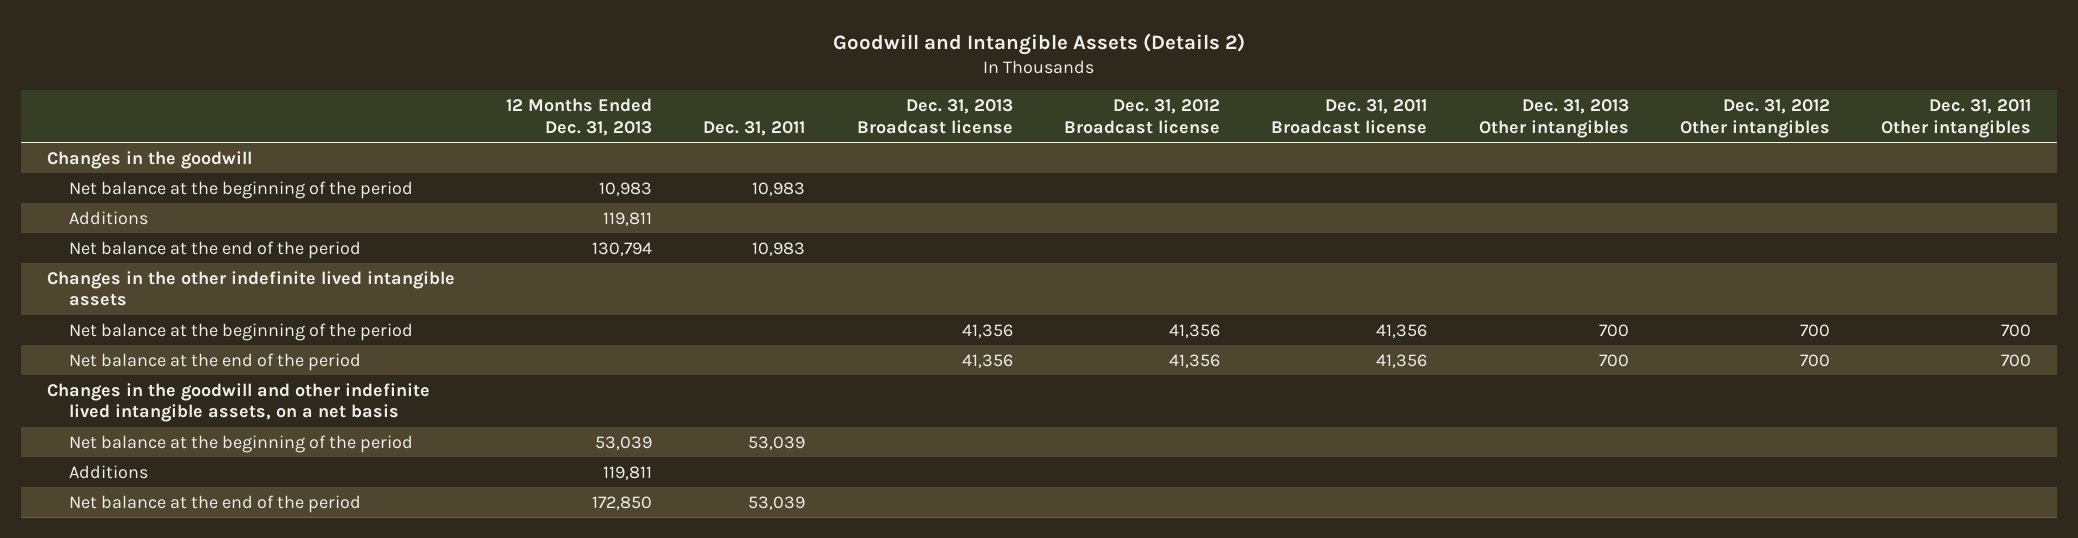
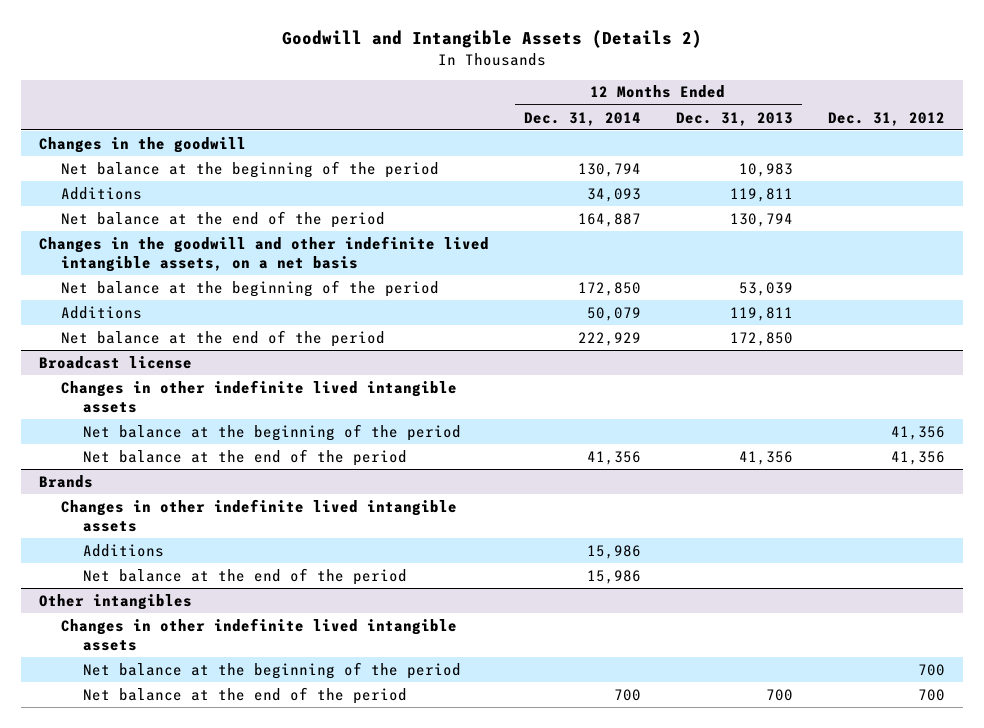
[703,120,806,136] Dec. 31, 2011 -> none
[856,99,1013,134] Dec. 31, 2013 Broadcast license -> none
[1064,99,1221,134] Dec. 31, 2012 Broadcast license -> none
[1271,99,1428,134] Dec. 31, 2011 Broadcast license -> none
[1478,99,1629,138] Dec. 31, 2013 Other intangibles -> none
[1680,99,1831,138] Dec. 31, 2012 Other intangibles -> none
[1881,99,2032,138] Dec. 31, 2011 Other intangibles -> none
none -> [523,111,641,126] Dec. 31, 2014
none -> [828,111,946,126] Dec. 31, 2012
[46,270,455,307] Changes in the other indefinite lived intangible assets -> none
[69,322,414,341] Net balance at the beginning of the period -> none
[69,352,362,371] Net balance at the end of the period -> none
none -> [38,355,192,369] Broadcast license
none -> [60,379,457,413] Changes in other indefinite lived intangible assets
none -> [82,423,461,441] Net balance at the beginning of the period
none -> [82,448,407,466] Net balance at the end of the period
none -> [38,474,93,488] Brands
none -> [60,498,457,532] Changes in other indefinite lived intangible assets
none -> [82,543,164,557] Additions
none -> [82,567,407,585] Net balance at the end of the period
none -> [38,593,192,610] Other intangibles
none -> [60,617,457,651] Changes in other indefinite lived intangible assets
none -> [82,661,461,679] Net balance at the beginning of the period
none -> [82,686,407,704] Net balance at the end of the period

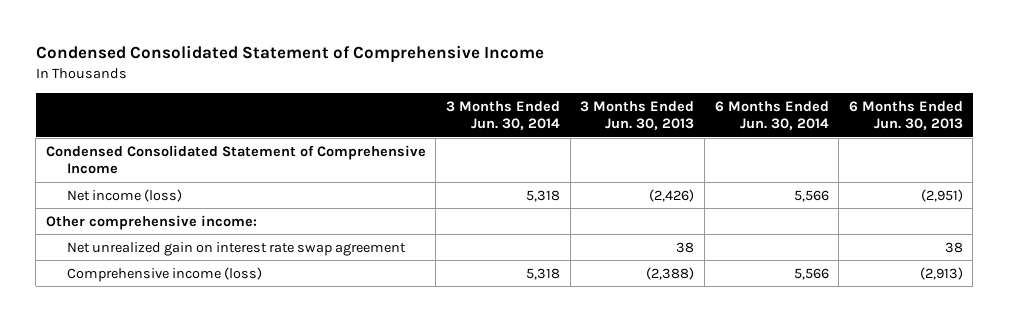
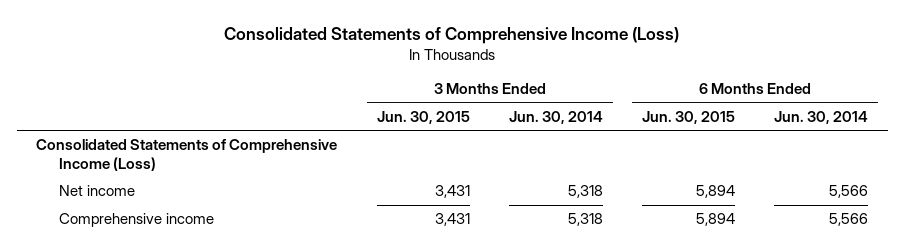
[35,45,544,64] Condensed Consolidated Statement of Comprehensive Income -> [224,26,680,44] Consolidated Statements of Comprehensive Income (Loss)
[580,100,695,131] 3 Months Ended Jun. 30, 2013 -> none
[848,100,963,131] 6 Months Ended Jun. 30, 2013 -> none
none -> [376,110,470,124] Jun. 30, 2015
none -> [642,110,736,124] Jun. 30, 2015
[45,214,257,230] Other comprehensive income: -> none
[66,241,406,256] Net unrealized gain on interest rate swap agreement -> none
[45,144,426,175] Condensed Consolidated Statement of Comprehensive Income -> [36,139,338,171] Consolidated Statements of Comprehensive Income (Loss)
[66,188,182,202] Net income (loss) -> [58,185,135,197] Net income
[66,266,262,282] Comprehensive income (loss) -> [58,213,214,228] Comprehensive income

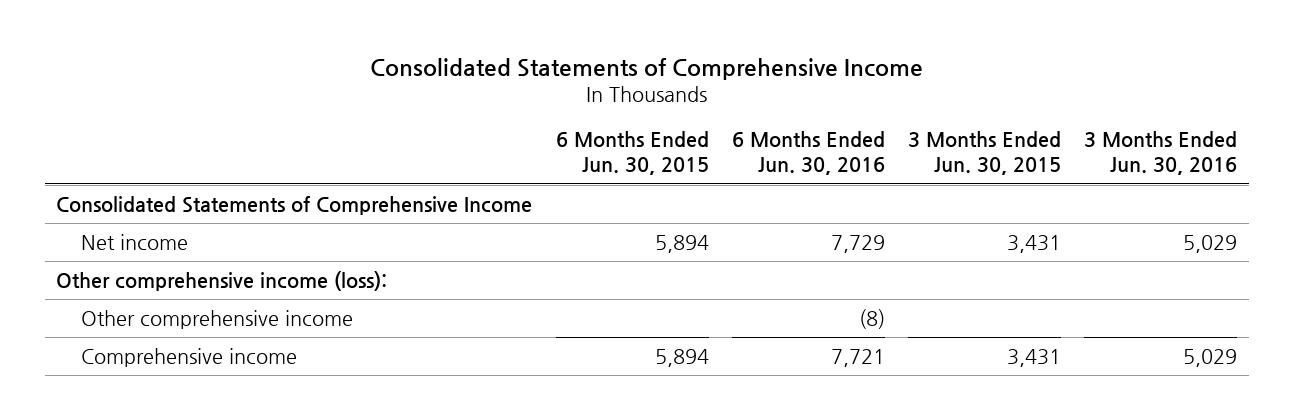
[224,26,680,44] Consolidated Statements of Comprehensive Income (Loss) -> [369,57,923,80] Consolidated Statements of Comprehensive Income
[508,110,603,124] Jun. 30, 2014 -> none
[774,110,869,124] Jun. 30, 2014 -> none
none -> [731,131,885,176] 6 Months Ended Jun. 30, 2016
none -> [1084,131,1238,176] 3 Months Ended Jun. 30, 2016
[36,139,338,171] Consolidated Statements of Comprehensive Income (Loss) -> [56,195,533,215] Consolidated Statements of Comprehensive Income
none -> [56,270,388,291] Other comprehensive income (loss):
none -> [80,309,353,329] Other comprehensive income

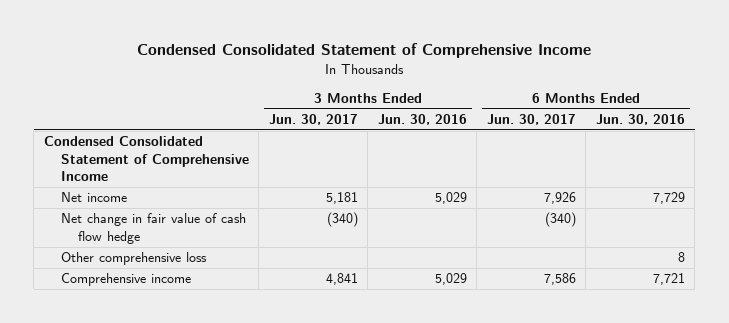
[369,57,923,80] Consolidated Statements of Comprehensive Income -> [137,43,592,59] Condensed Consolidated Statement of Comprehensive Income
[555,131,709,176] 6 Months Ended Jun. 30, 2015 -> none
[908,131,1062,176] 3 Months Ended Jun. 30, 2015 -> none
none -> [268,114,358,126] Jun. 30, 2017
none -> [486,114,576,126] Jun. 30, 2017
[56,195,533,215] Consolidated Statements of Comprehensive Income -> [43,136,249,182] Condensed Consolidated Statement of Comprehensive Income
[56,270,388,291] Other comprehensive income (loss): -> none
none -> [60,213,246,244] Net change in fair value of cash flow hedge
[80,309,353,329] Other comprehensive income -> [60,252,207,266] Other comprehensive loss
[858,308,885,329] (8) -> [677,252,685,263] 8

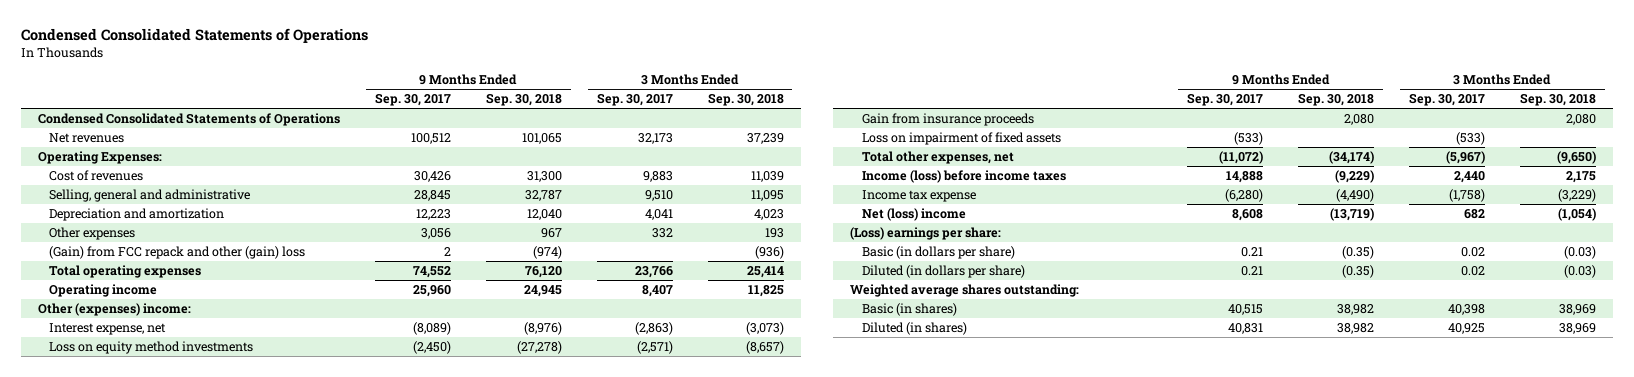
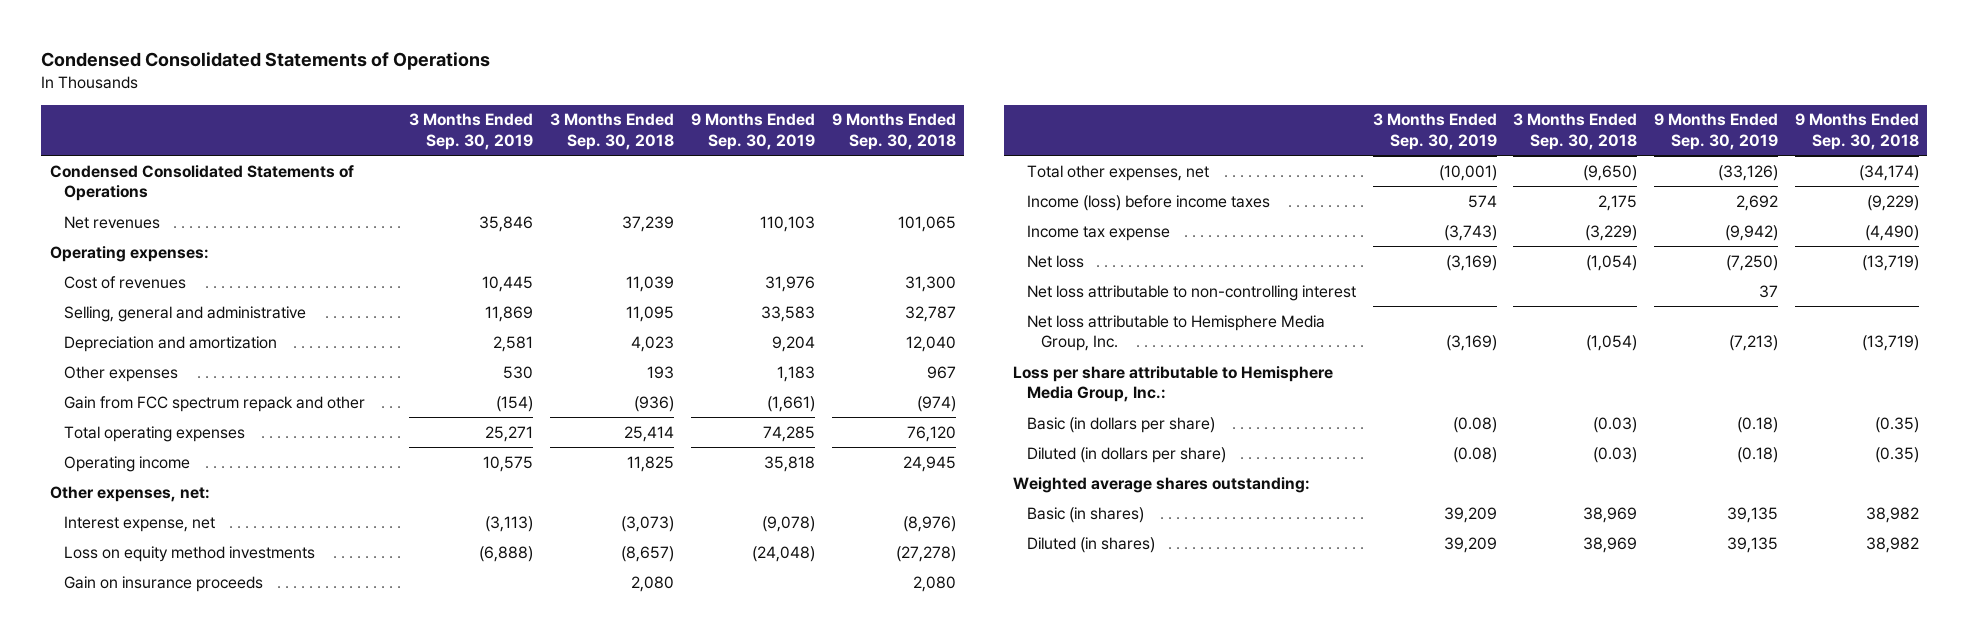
[374,93,451,107] Sep. 30, 2017 -> none
[596,93,673,107] Sep. 30, 2017 -> none
none -> [409,113,534,150] 3 Months Ended Sep. 30, 2019
none -> [690,113,815,150] 9 Months Ended Sep. 30, 2019
[38,151,163,165] Operating Expenses: -> [49,245,209,262] Operating expenses:
[49,246,306,260] (Gain) from FCC repack and other (gain) loss -> [63,395,365,412] Gain from FCC spectrum repack and other
[38,303,192,317] Other (expenses) income: -> [49,485,210,502] Other expenses, net:
[861,132,1061,146] Loss on impairment of fixed assets -> none
[861,113,1034,127] Gain from insurance proceeds -> [63,575,263,592] Gain on insurance proceeds
none -> [1026,254,1084,268] Net loss
none -> [1026,284,1356,301] Net loss attributable to non-controlling interest
[861,208,966,222] Net (loss) income -> [1026,314,1325,352] Net loss attributable to Hemisphere Media Group, Inc.
[850,227,1002,241] (Loss) earnings per share: -> [1012,365,1333,403] Loss per share attributable to Hemisphere Media Group, Inc.:

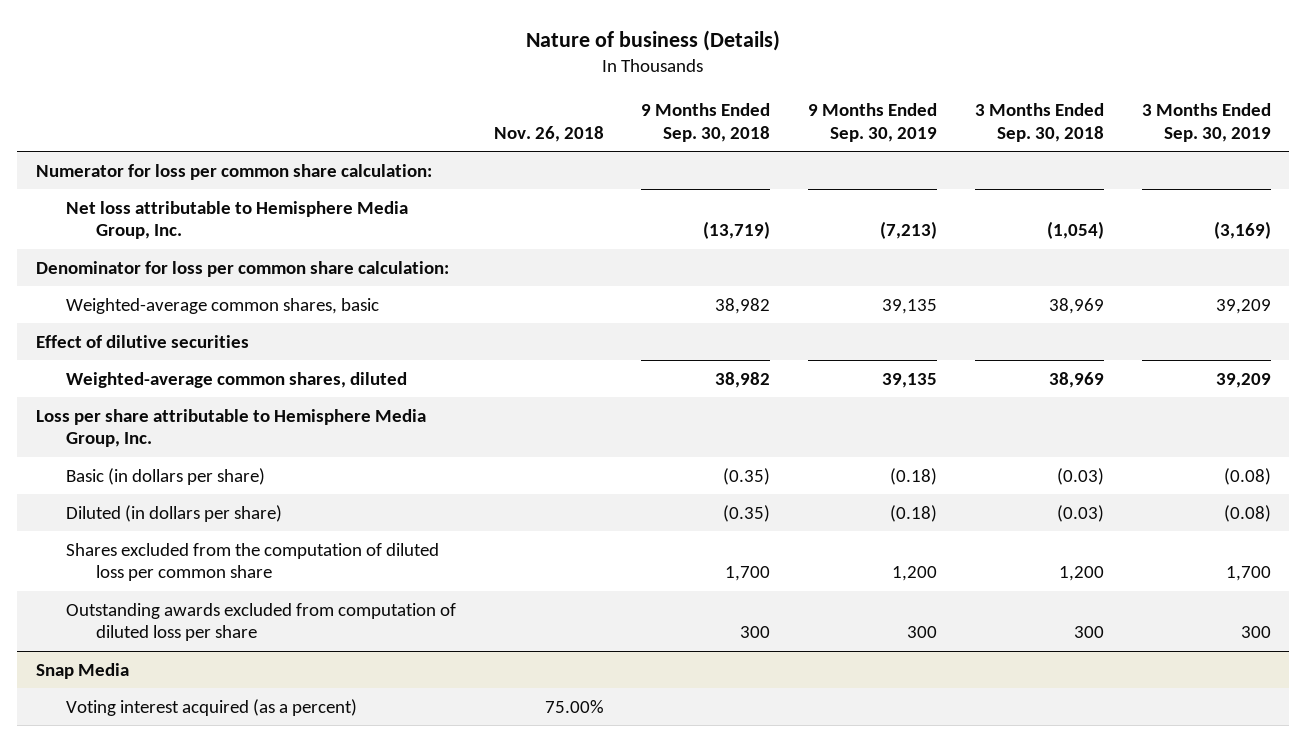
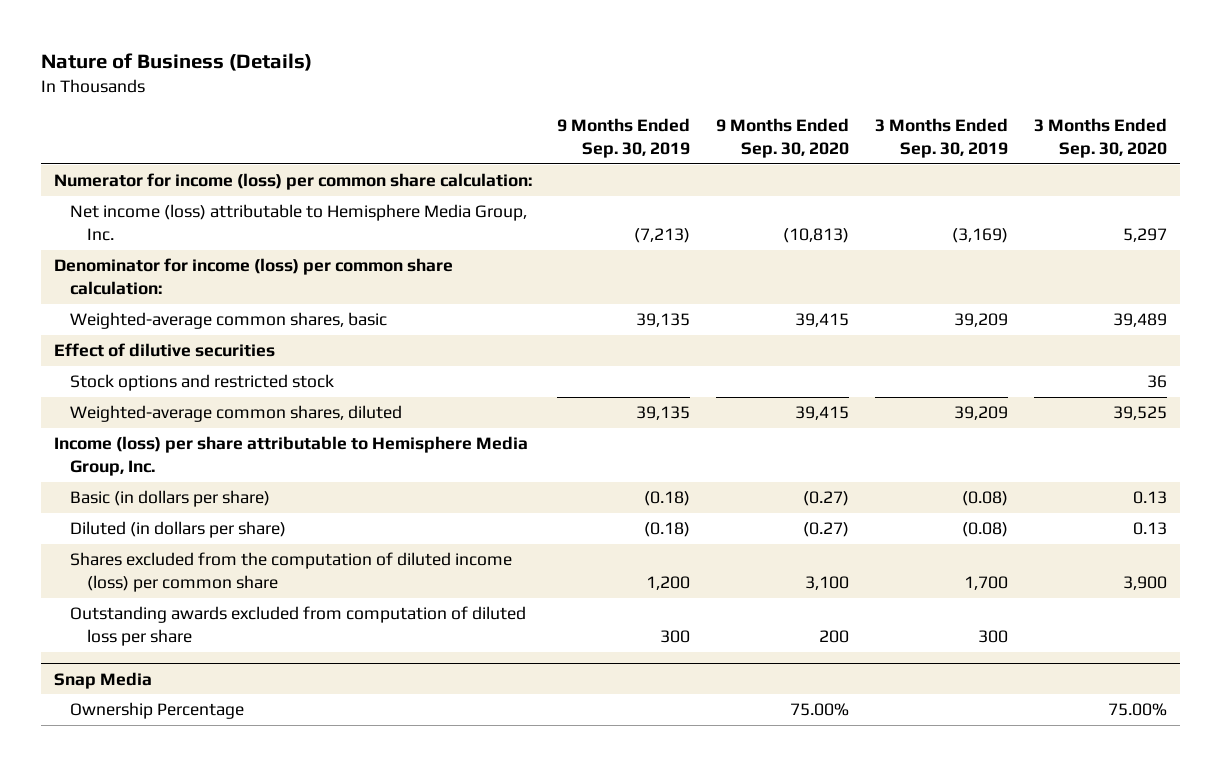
[526,29,781,51] Nature of business (Details) -> [40,53,312,72] Nature of Business (Details)
[493,125,604,142] Nov. 26, 2018 -> none
[641,103,771,142] 9 Months Ended Sep. 30, 2018 -> none
[974,103,1104,142] 3 Months Ended Sep. 30, 2018 -> none
none -> [716,118,850,158] 9 Months Ended Sep. 30, 2020
none -> [1033,118,1167,158] 3 Months Ended Sep. 30, 2020
[36,163,433,180] Numerator for loss per common share calculation: -> [53,173,532,191] Numerator for income (loss) per common share calculation:
[65,200,408,240] Net loss attributable to Hemisphere Media Group, Inc. -> [70,204,528,242] Net income (loss) attributable to Hemisphere Media Group, Inc.
[36,260,450,277] Denominator for loss per common share calculation: -> [53,258,453,296] Denominator for income (loss) per common share calculation:
none -> [70,374,335,392] Stock options and restricted stock
[36,408,427,448] Loss per share attributable to Hemisphere Media Group, Inc. -> [53,436,528,477] Income (loss) per share attributable to Hemisphere Media Group, Inc.
[65,542,439,582] Shares excluded from the computation of diluted loss per common share -> [70,552,513,593] Shares excluded from the computation of diluted income (loss) per common share
[65,698,357,716] Voting interest acquired (as a percent) -> none
none -> [70,702,245,720] Ownership Percentage

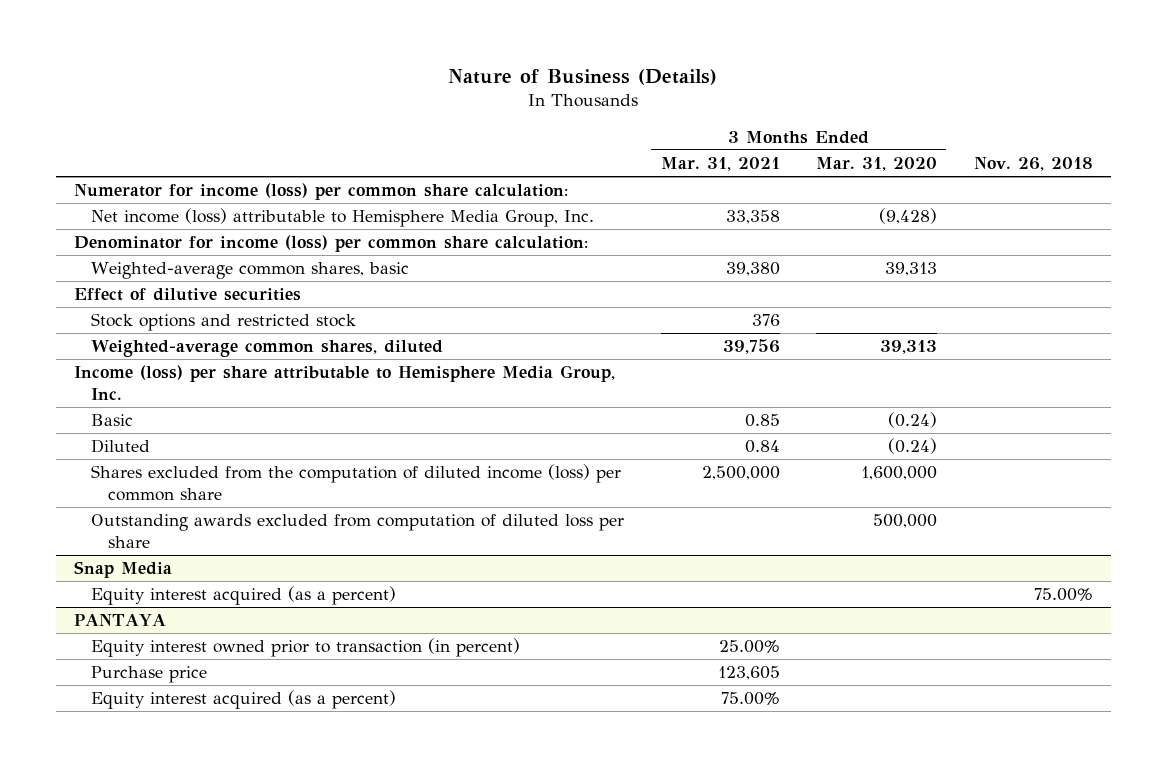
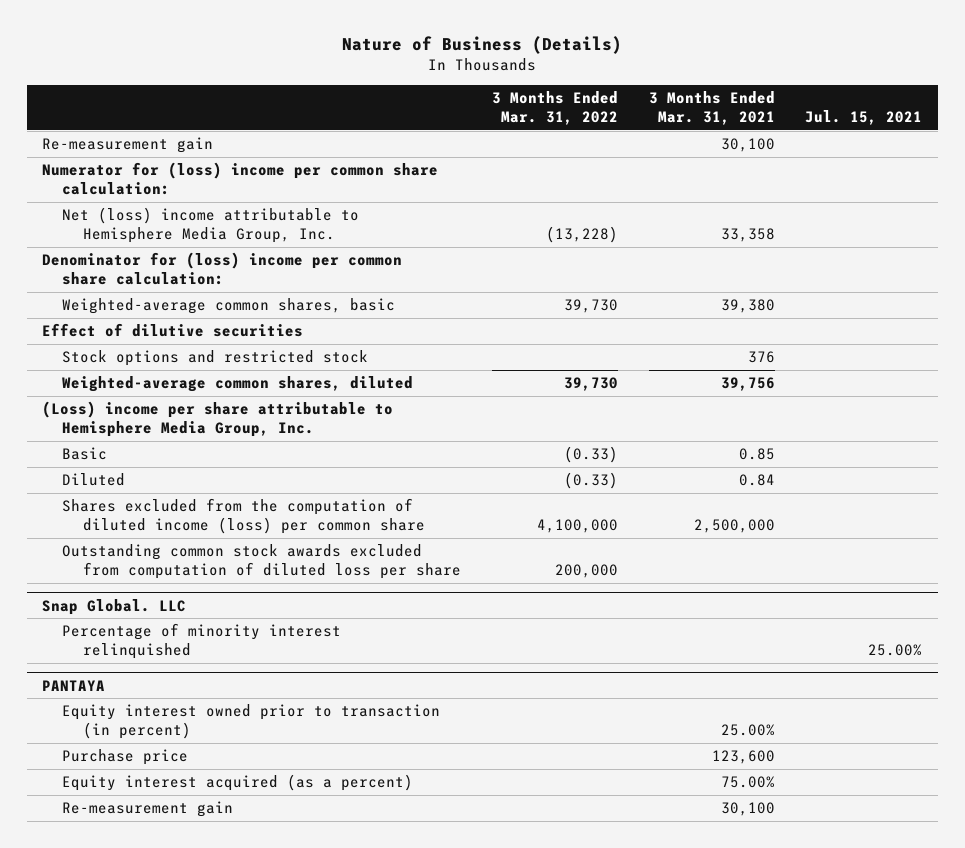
[816,157,938,172] Mar. 31, 2020 -> none
[973,157,1093,172] Nov. 26, 2018 -> none
none -> [491,90,618,125] 3 Months Ended Mar. 31, 2022
none -> [805,109,923,125] Jul. 15, 2021
none -> [42,137,214,154] Re-measurement gain
[73,183,568,201] Numerator for income (loss) per common share calculation: -> [42,162,439,195] Numerator for (loss) income per common share calculation:
[91,208,595,228] Net income (loss) attributable to Hemisphere Media Group, Inc. -> [62,207,360,243] Net (loss) income attributable to Hemisphere Media Group, Inc.
[73,235,588,253] Denominator for income (loss) per common share calculation: -> [42,252,403,285] Denominator for (loss) income per common share calculation:
[73,365,615,400] Income (loss) per share attributable to Hemisphere Media Group, Inc. -> [42,401,394,437] (Loss) income per share attributable to Hemisphere Media Group, Inc.
[91,586,397,606] Equity interest acquired (as a percent) -> none
[91,514,625,548] Outstanding awards excluded from computation of diluted loss per share -> [62,544,461,579] Outstanding common stock awards excluded from computation of diluted loss per share
[73,561,172,579] Snap Media -> [42,598,187,615] Snap Global. LLC
none -> [62,623,342,659] Percentage of minority interest relinquished
[717,666,780,681] 123,605 -> [711,750,775,765] 123,600
none -> [62,801,234,818] Re-measurement gain

